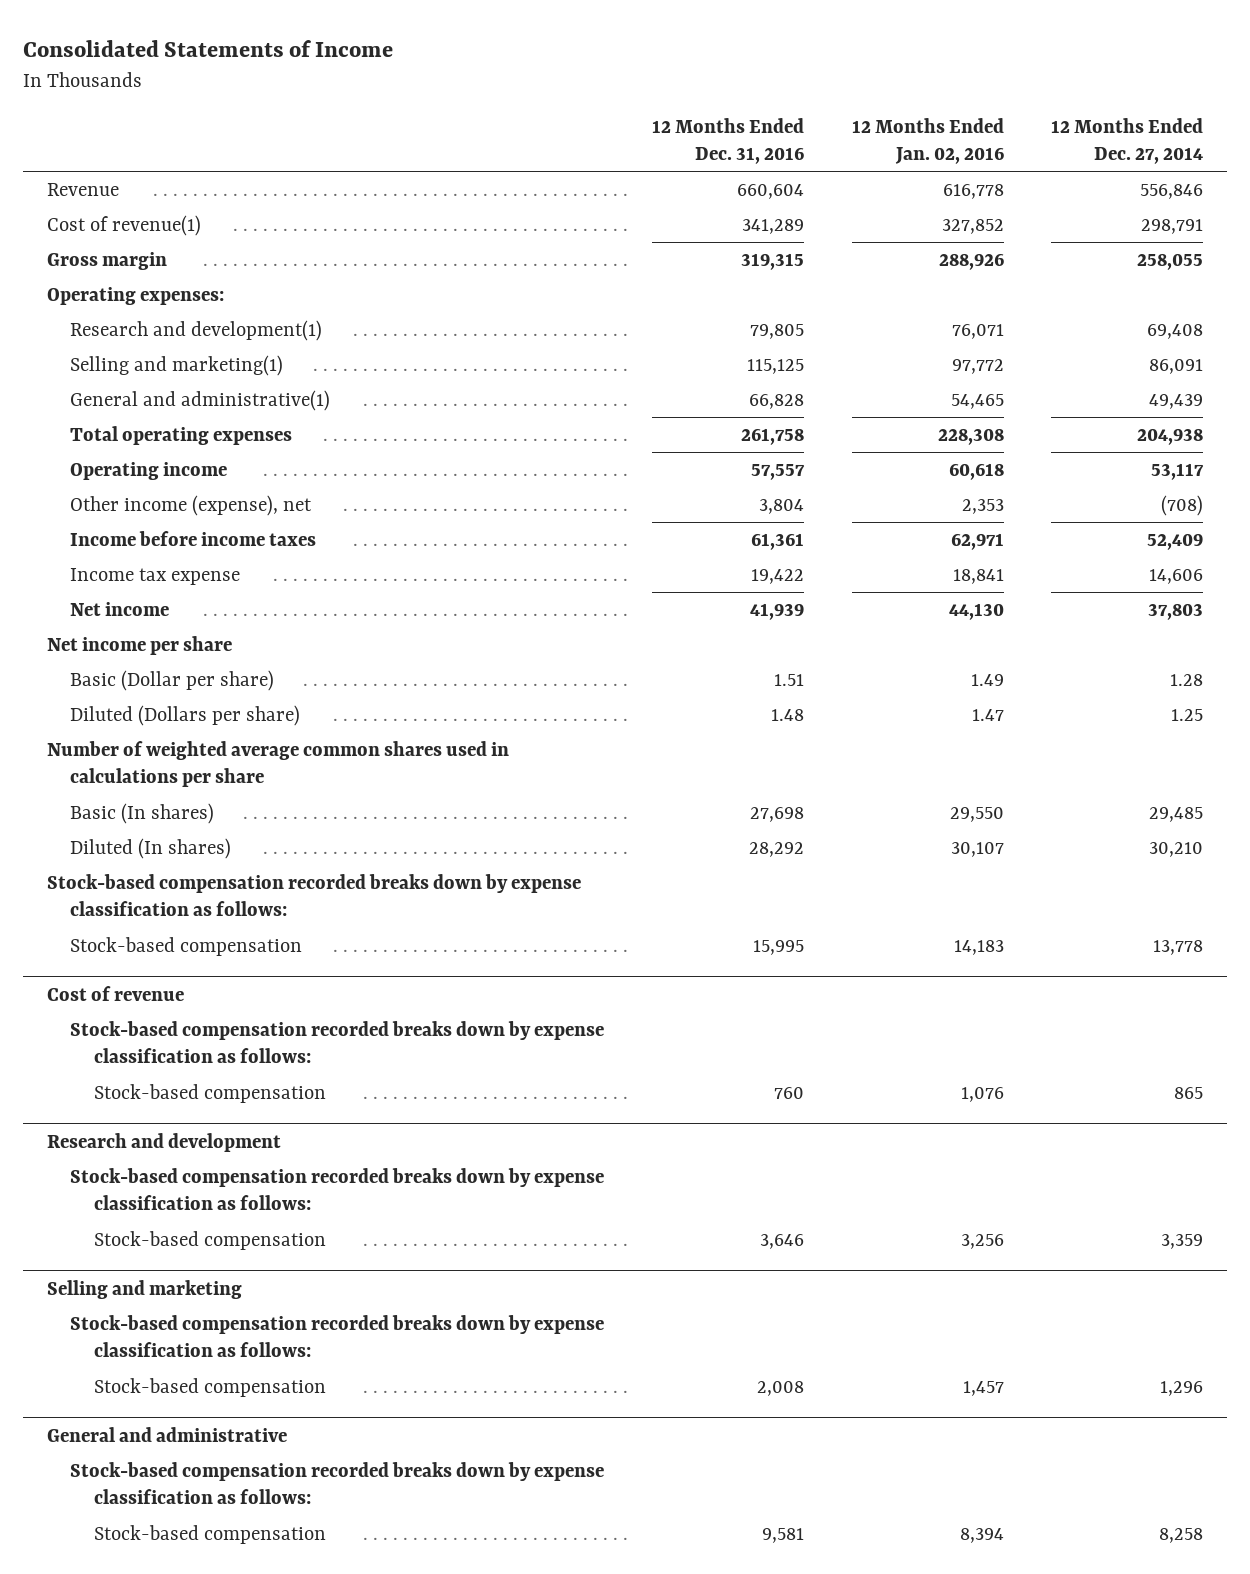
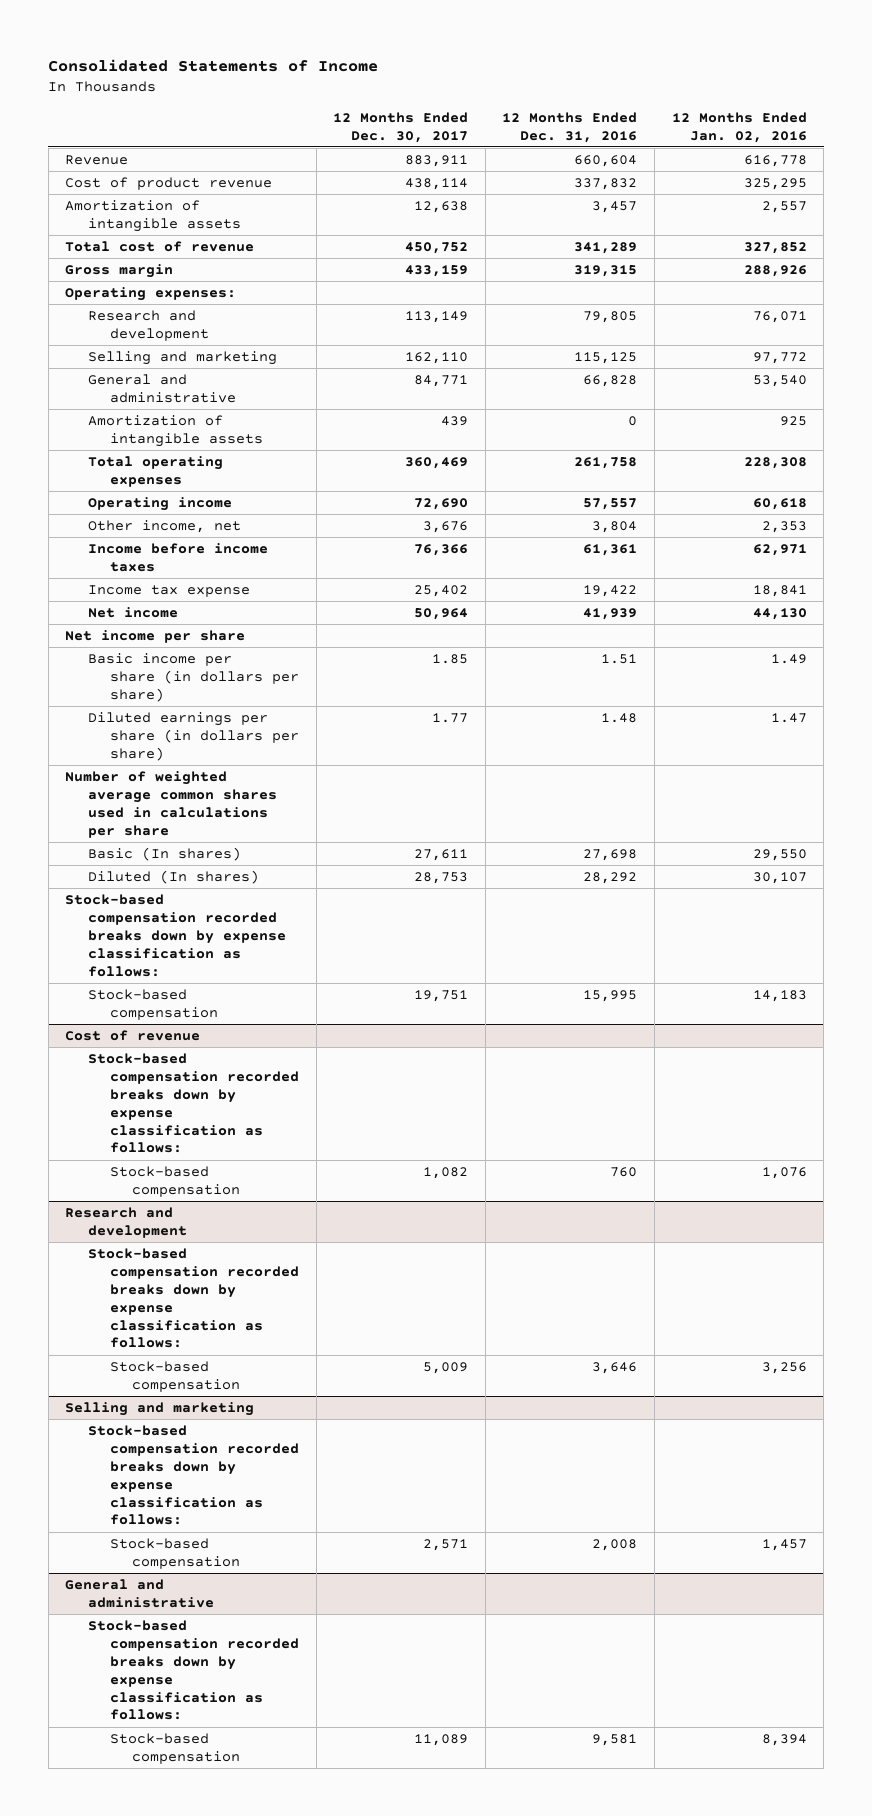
[1051,117,1204,164] 12 Months Ended Dec. 27, 2014 -> none
none -> [333,111,469,143] 12 Months Ended Dec. 30, 2017
none -> [65,176,273,190] Cost of product revenue
none -> [65,199,241,232] Amortization of intangible assets
[46,215,201,237] Cost of revenue(1) -> [65,240,255,252] Total cost of revenue
[70,320,323,342] Research and development(1) -> [87,309,209,341] Research and development
[70,355,284,377] Selling and marketing(1) -> [87,350,277,365] Selling and marketing
[70,390,331,412] General and administrative(1) -> [87,373,236,403] General and administrative
[950,394,1004,410] 54,465 -> [752,374,807,387] 53,540
none -> [87,414,263,447] Amortization of intangible assets
[70,495,313,517] Other income (expense), net -> [87,519,241,533] Other income, net
[70,670,275,692] Basic (Dollar per share) -> [87,652,299,702] Basic income per share (in dollars per share)
[70,705,301,727] Diluted (Dollars per share) -> [87,711,299,761] Diluted earnings per share (in dollars per share)

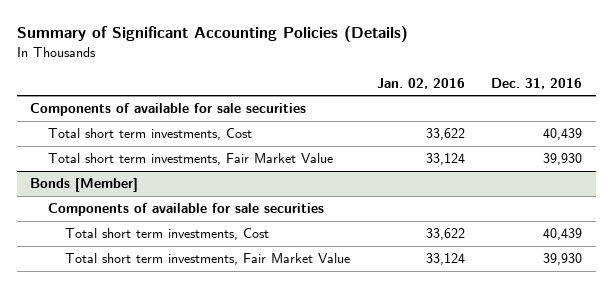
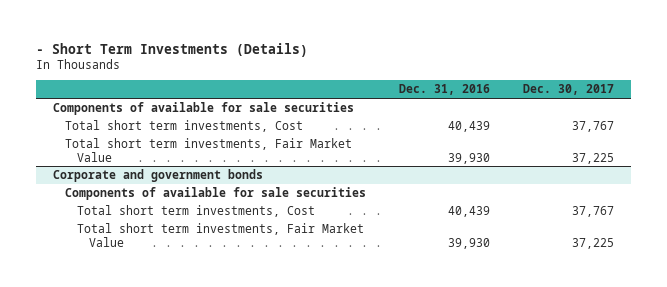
[17,26,409,43] Summary of Significant Accounting Policies (Details) -> [36,42,309,57] - Short Term Investments (Details)
[376,77,465,89] Jan. 02, 2016 -> none
none -> [523,84,615,96] Dec. 30, 2017
[30,178,139,193] Bonds [Member] -> [52,168,263,182] Corporate and government bonds

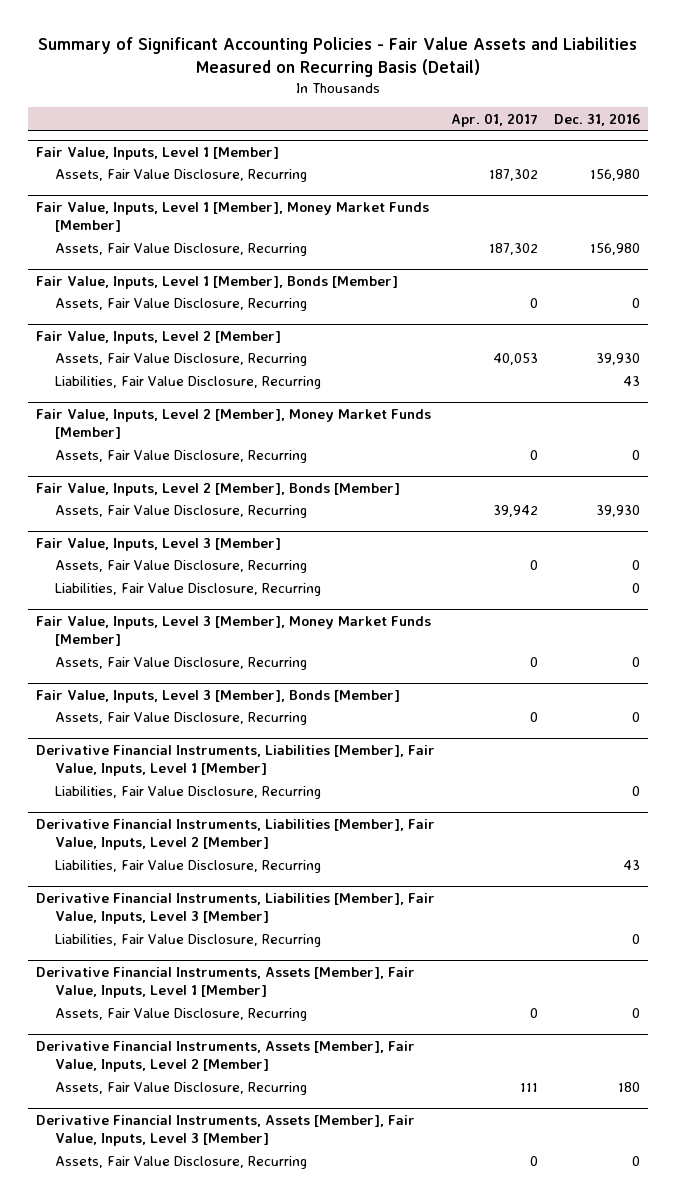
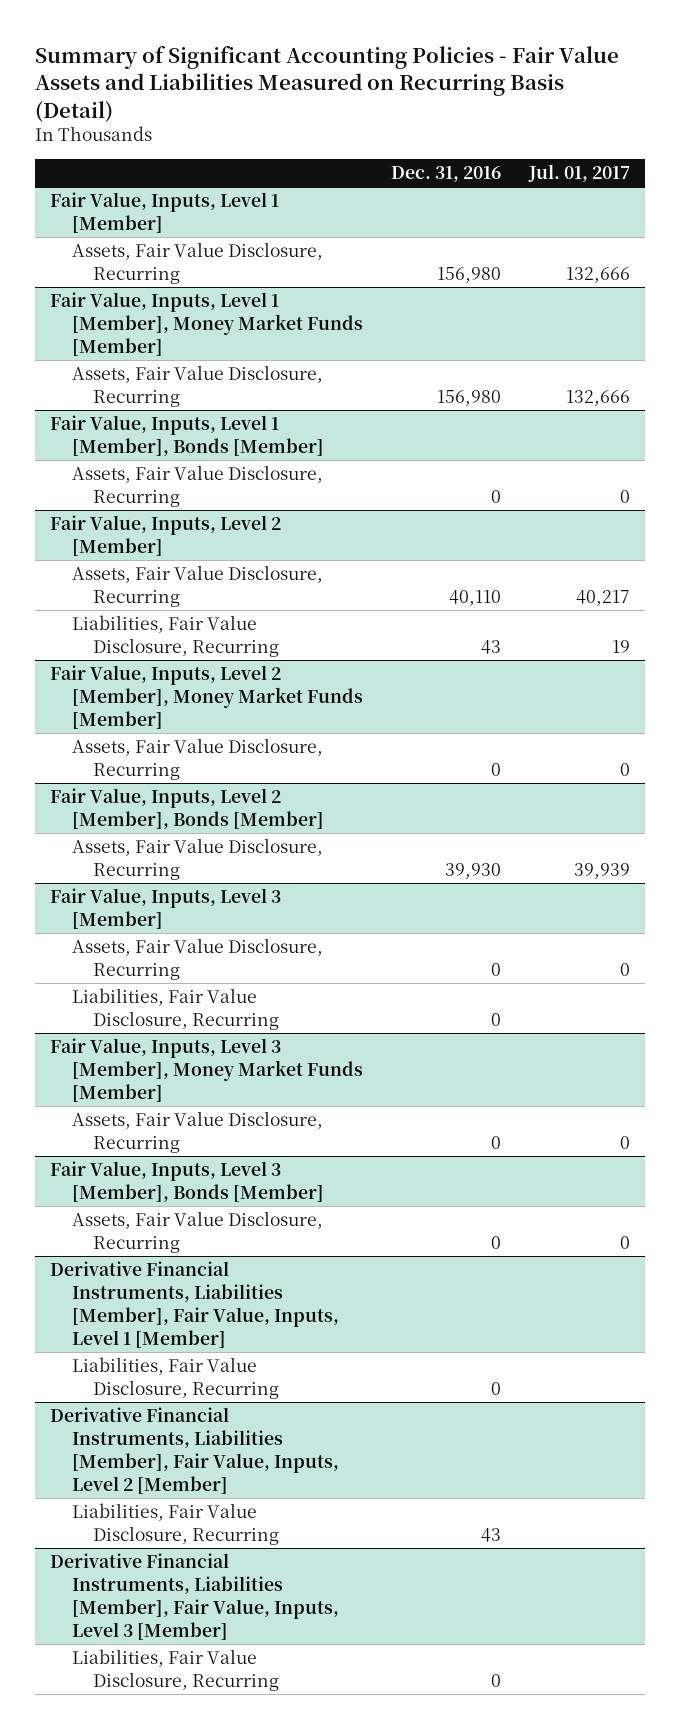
[450,112,538,127] Apr. 01, 2017 -> none
none -> [528,164,631,183] Jul. 01, 2017
[595,353,640,366] 39,930 -> [448,589,501,606] 40,110
[35,966,415,999] Derivative Financial Instruments, Assets [Member], Fair Value, Inputs, Level 1 [Member] -> none
[54,1008,307,1022] Assets, Fair Value Disclosure, Recurring -> none
[35,1040,415,1073] Derivative Financial Instruments, Assets [Member], Fair Value, Inputs, Level 2 [Member] -> none
[54,1082,307,1096] Assets, Fair Value Disclosure, Recurring -> none
[35,1114,415,1147] Derivative Financial Instruments, Assets [Member], Fair Value, Inputs, Level 3 [Member] -> none
[54,1156,307,1170] Assets, Fair Value Disclosure, Recurring -> none

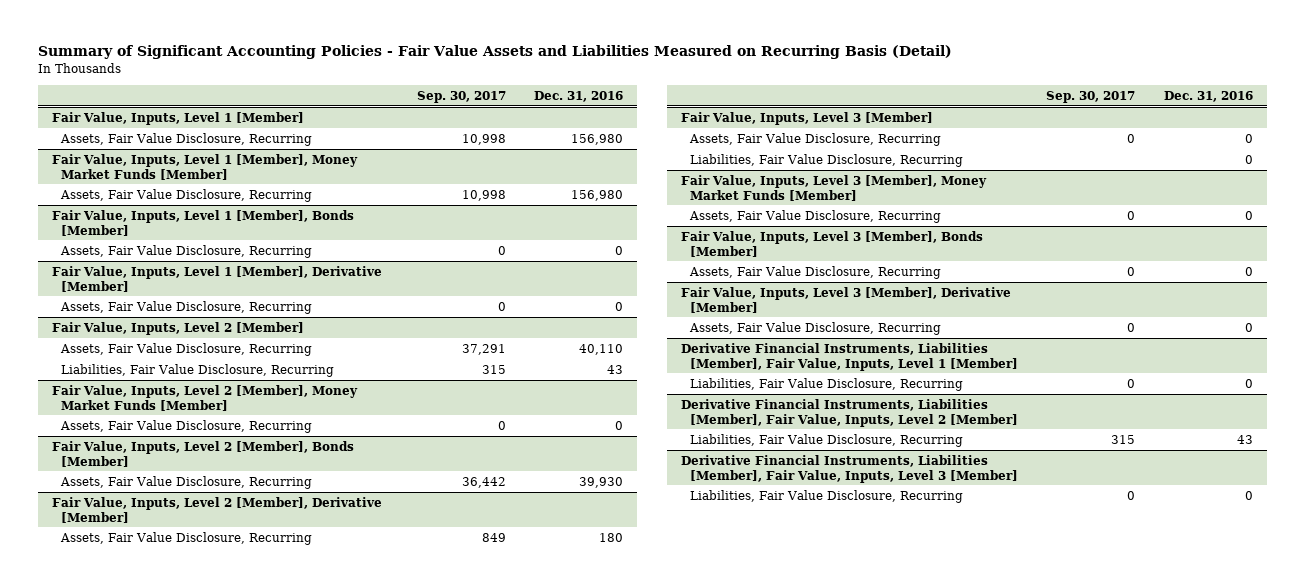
[528,164,631,183] Jul. 01, 2017 -> none
none -> [416,90,506,103] Sep. 30, 2017
none -> [51,265,382,292] Fair Value, Inputs, Level 1 [Member], Derivative [Member]
none -> [59,300,312,314] Assets, Fair Value Disclosure, Recurring
none -> [51,496,382,523] Fair Value, Inputs, Level 2 [Member], Derivative [Member]
none -> [59,531,312,545] Assets, Fair Value Disclosure, Recurring
none -> [681,286,1012,313] Fair Value, Inputs, Level 3 [Member], Derivative [Member]
none -> [689,321,942,335] Assets, Fair Value Disclosure, Recurring

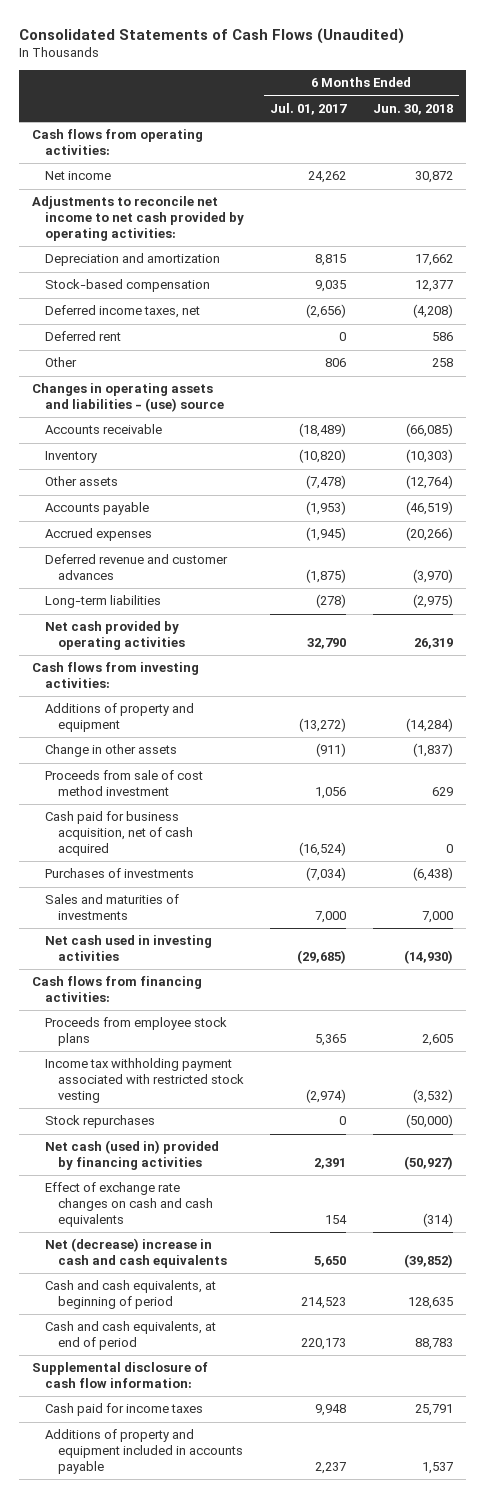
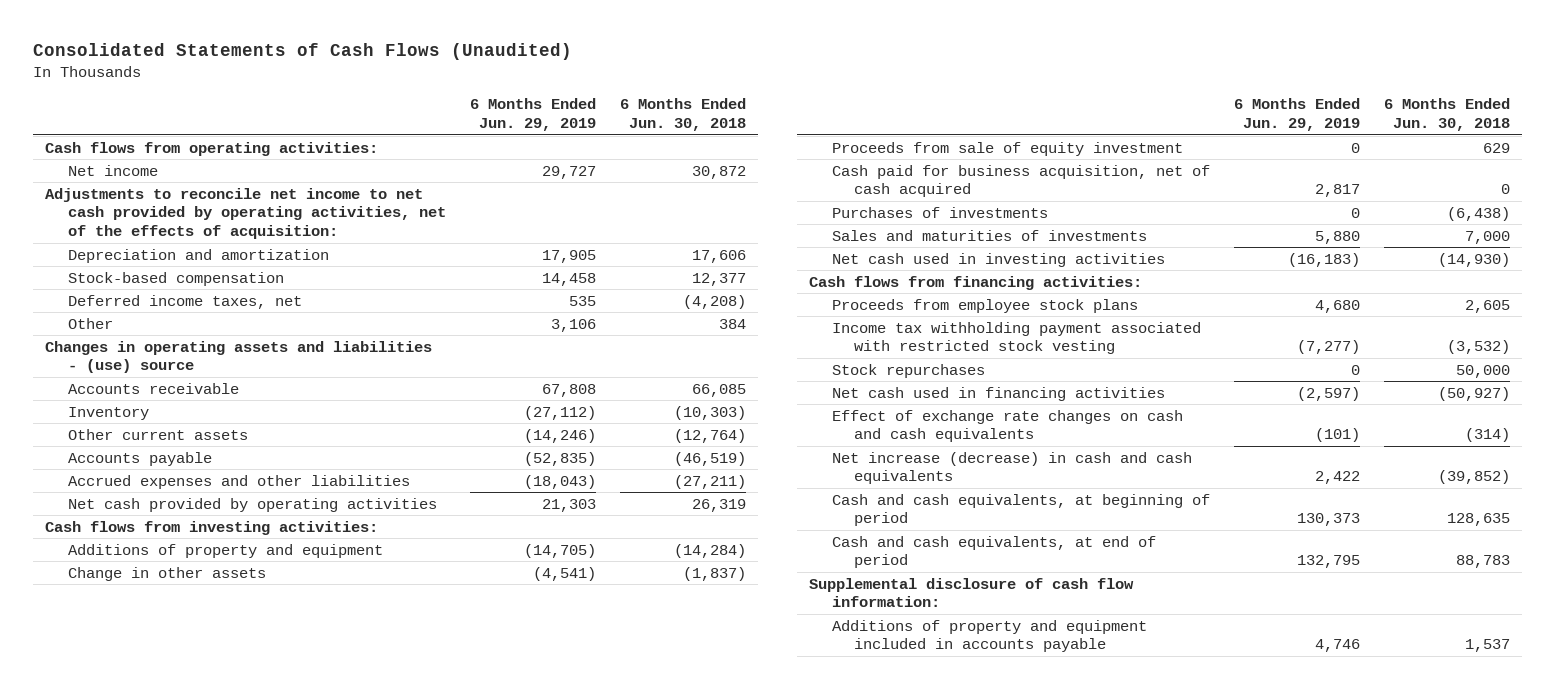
[270,102,348,115] Jul. 01, 2017 -> none
none -> [469,98,596,131] 6 Months Ended Jun. 29, 2019
[32,196,245,241] Adjustments to reconcile net income to net cash provided by operating activities: -> [44,187,446,240] Adjustments to reconcile net income to net cash provided by operating activities, net of the effects of acquisition:
[414,254,453,267] 17,662 -> [692,249,747,263] 17,606
[45,331,122,342] Deferred rent -> none
[431,358,453,368] 258 -> [719,318,747,329] 384
[405,423,453,438] (66,085) -> [692,383,747,397] 66,085
[45,476,119,487] Other assets -> [67,428,248,440] Other current assets
[45,554,229,580] Deferred revenue and customer advances -> none
[45,595,162,609] Long-term liabilities -> none
[45,528,153,542] Accrued expenses -> [67,474,410,489] Accrued expenses and other liabilities
[405,527,453,542] (20,266) -> [674,474,747,489] (27,211)
[45,770,204,796] Proceeds from sale of cost method investment -> [831,141,1183,156] Proceeds from sale of equity investment
[405,1114,453,1129] (50,000) -> [1456,364,1511,378] 50,000
[45,1140,220,1170] Net cash (used in) provided by financing activities -> [831,386,1165,401] Net cash used in financing activities
[45,1238,228,1268] Net (decrease) increase in cash and cash equivalents -> [831,451,1192,485] Net increase (decrease) in cash and cash equivalents
[45,1403,204,1417] Cash paid for income taxes -> none

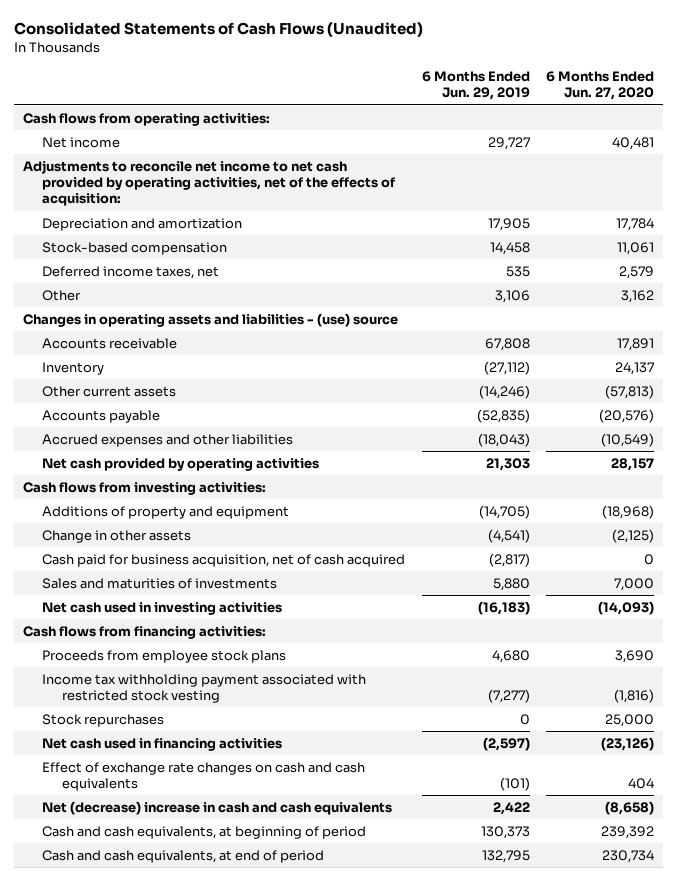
[620,98,747,131] 6 Months Ended Jun. 30, 2018 -> none
none -> [546,71,655,101] 6 Months Ended Jun. 27, 2020
[831,141,1183,156] Proceeds from sale of equity investment -> none
[831,206,1048,218] Purchases of investments -> none
[1314,184,1360,198] 2,817 -> [488,552,530,567] (2,817)
[831,451,1192,485] Net increase (decrease) in cash and cash equivalents -> [42,800,393,815] Net (decrease) increase in cash and cash equivalents
[808,577,1134,608] Supplemental disclosure of cash flow information: -> none
[831,619,1147,653] Additions of property and equipment included in accounts payable -> none

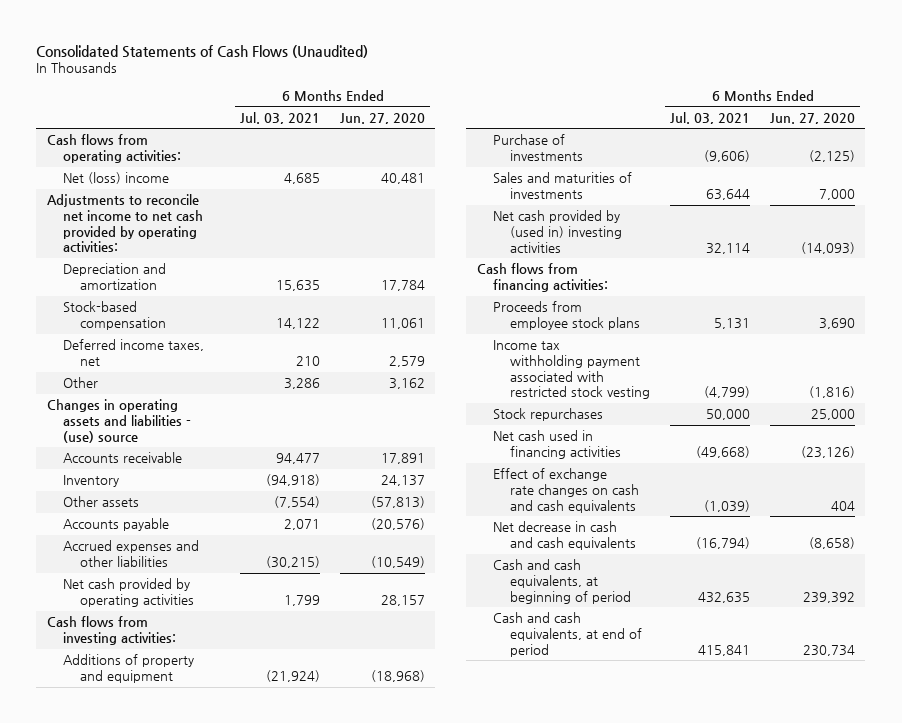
[421,71,530,101] 6 Months Ended Jun. 29, 2019 -> none
none -> [239,111,320,124] Jul. 03, 2021
[42,136,121,148] Net income -> [63,172,170,185] Net (loss) income
[22,159,396,207] Adjustments to reconcile net income to net cash provided by operating activities, net of the effects of acquisition: -> [46,194,204,253] Adjustments to reconcile net income to net cash provided by operating activities:
[42,385,177,397] Other current assets -> [63,496,140,508] Other assets
[42,553,406,567] Cash paid for business acquisition, net of cash acquired -> none
[42,529,192,543] Change in other assets -> [493,134,583,161] Purchase of investments
[42,601,283,615] Net cash used in investing activities -> [493,210,622,253] Net cash provided by (used in) investing activities
[42,800,393,815] Net (decrease) increase in cash and cash equivalents -> [493,521,636,550] Net decrease in cash and cash equivalents

